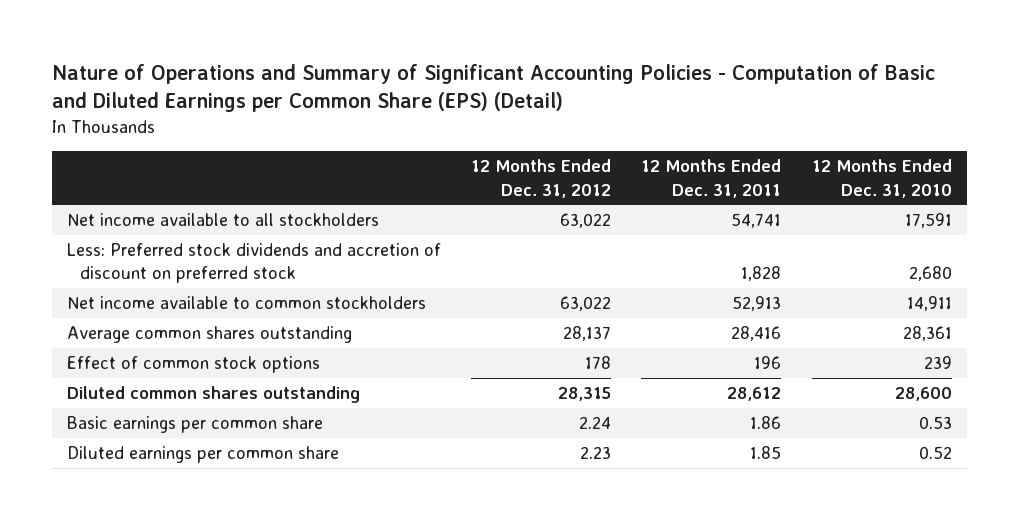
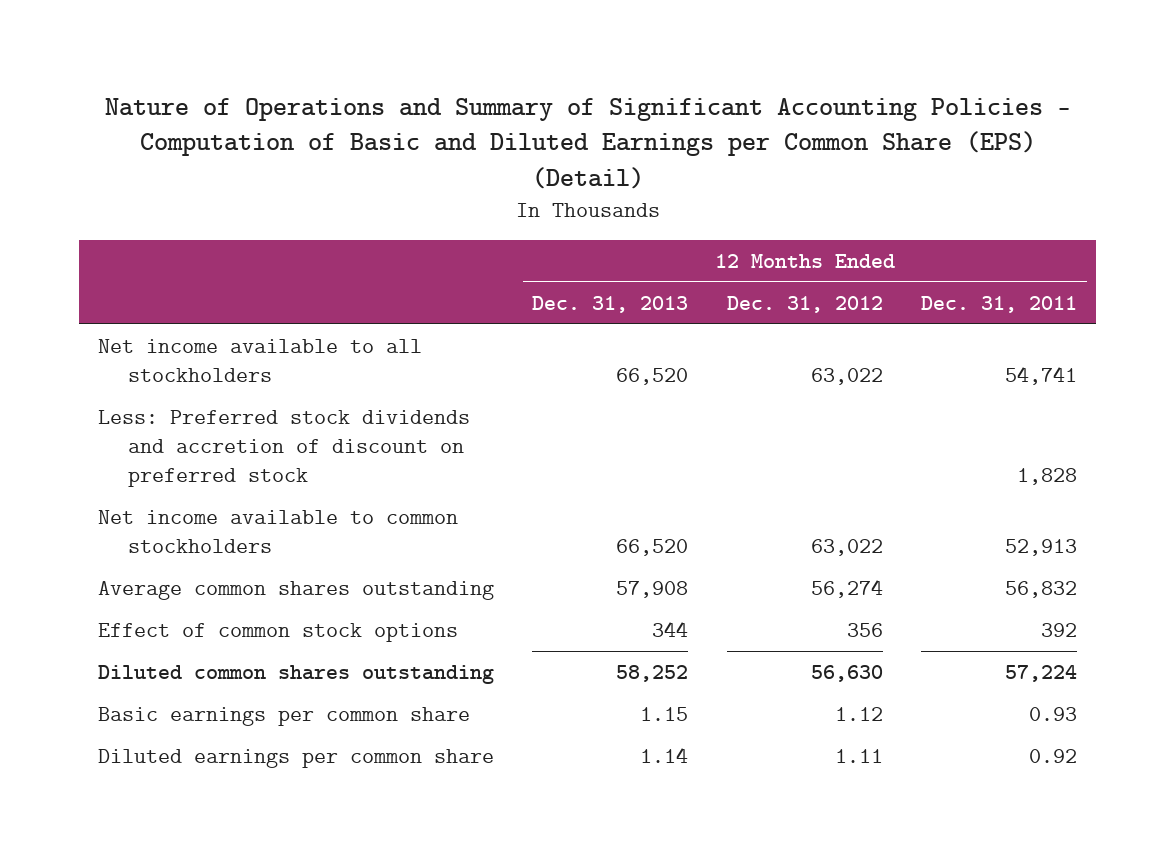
[811,159,952,198] 12 Months Ended Dec. 31, 2010 -> none
none -> [532,295,689,313] Dec. 31, 2013
[563,326,612,342] 28,137 -> [810,578,883,598] 56,274
[731,326,782,342] 28,416 -> [1005,580,1078,598] 56,832
[585,356,612,370] 178 -> [846,622,883,637] 356
[754,356,782,370] 196 -> [1041,622,1078,637] 392
[558,387,612,402] 28,315 -> [810,664,883,682] 56,630
[727,387,782,402] 28,612 -> [1005,664,1078,682] 57,224
[579,416,612,430] 2.24 -> [834,706,883,721] 1.12
[750,416,782,430] 1.86 -> [1029,706,1078,721] 0.93
[580,446,612,460] 2.23 -> [834,748,883,763] 1.11
[750,446,782,460] 1.85 -> [1029,748,1078,763] 0.92

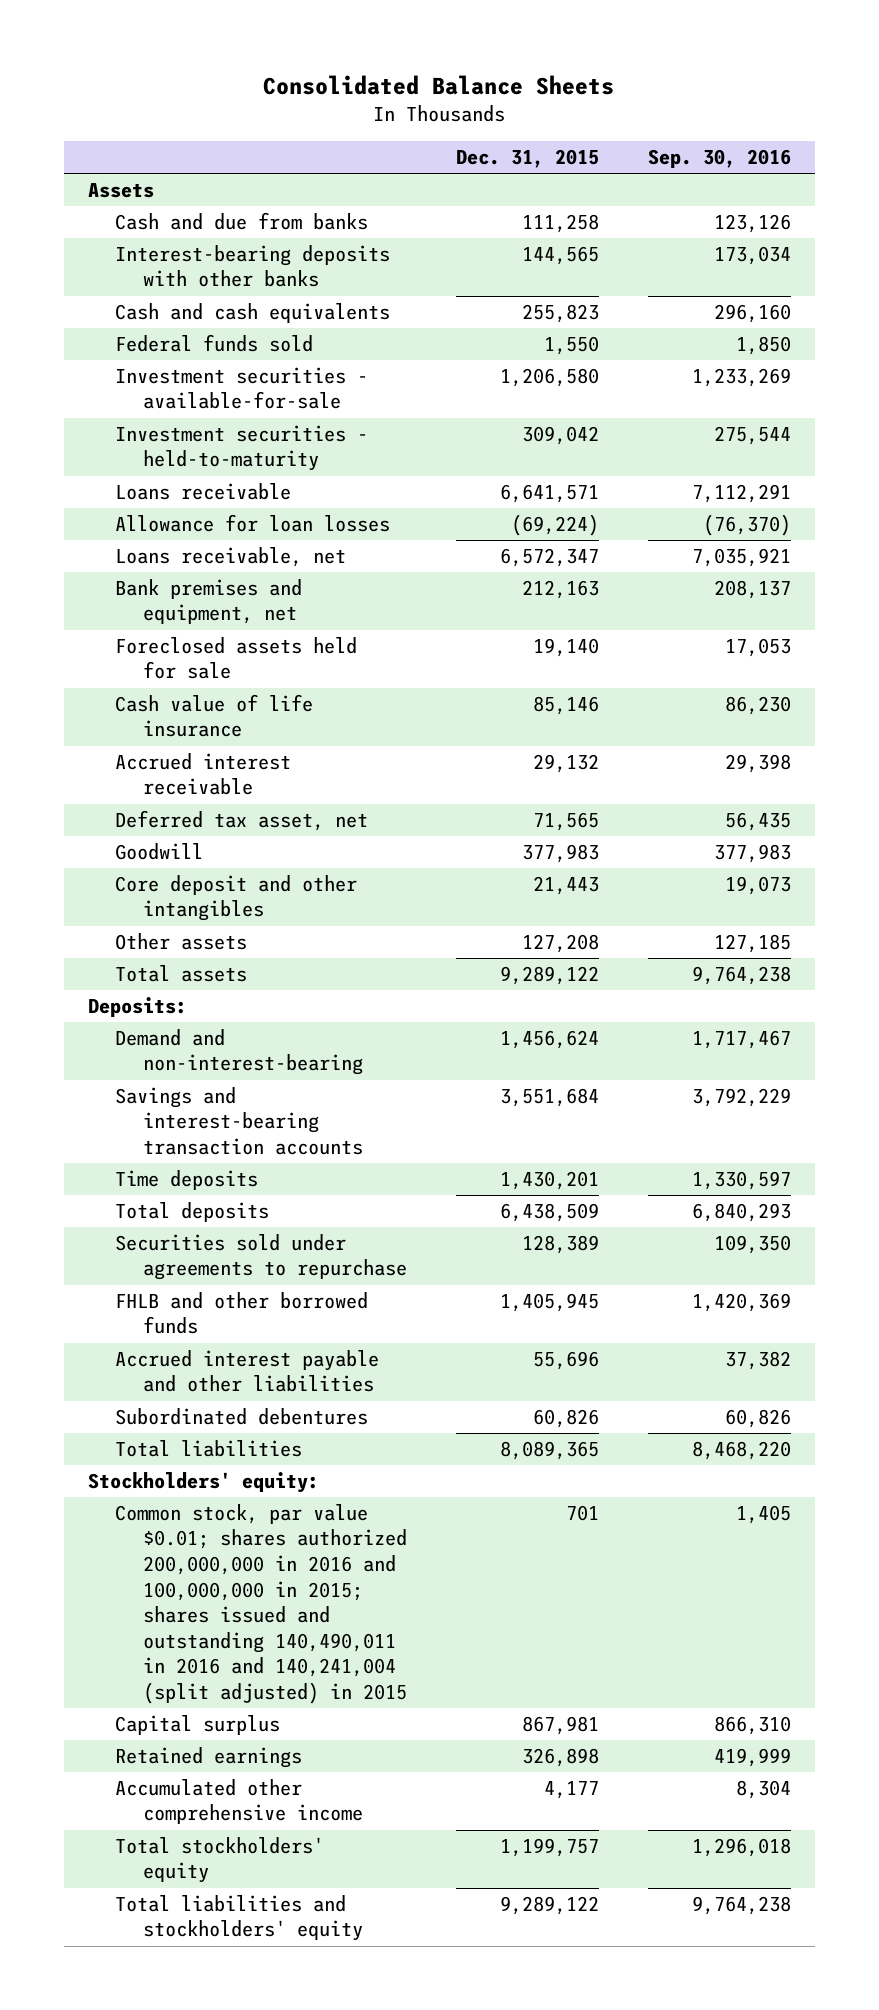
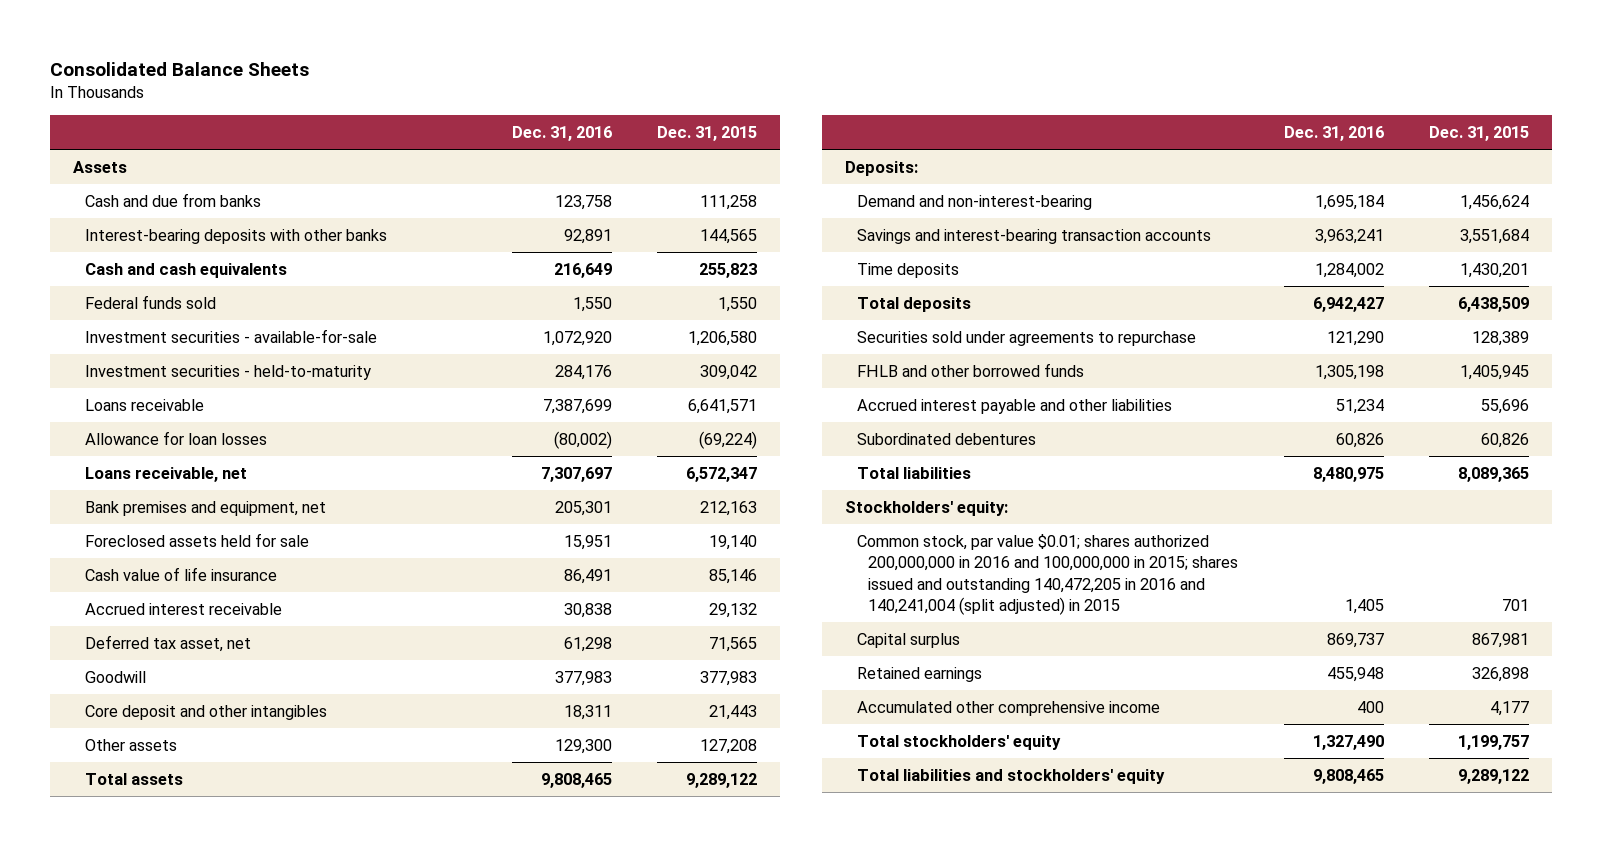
[647,149,791,169] Sep. 30, 2016 -> none
none -> [511,126,612,142] Dec. 31, 2016
[115,1503,407,1704] Common stock, par value $0.01; shares authorized 200,000,000 in 2016 and 100,000,000 in 2015; shares issued and outstanding 140,490,011 in 2016 and 140,241,004 (split adjusted) in 2015 -> [856,534,1239,615] Common stock, par value $0.01; shares authorized 200,000,000 in 2016 and 100,000,000 in 2015; shares issued and outstanding 140,472,205 in 2016 and 140,241,004 (split adjusted) in 2015

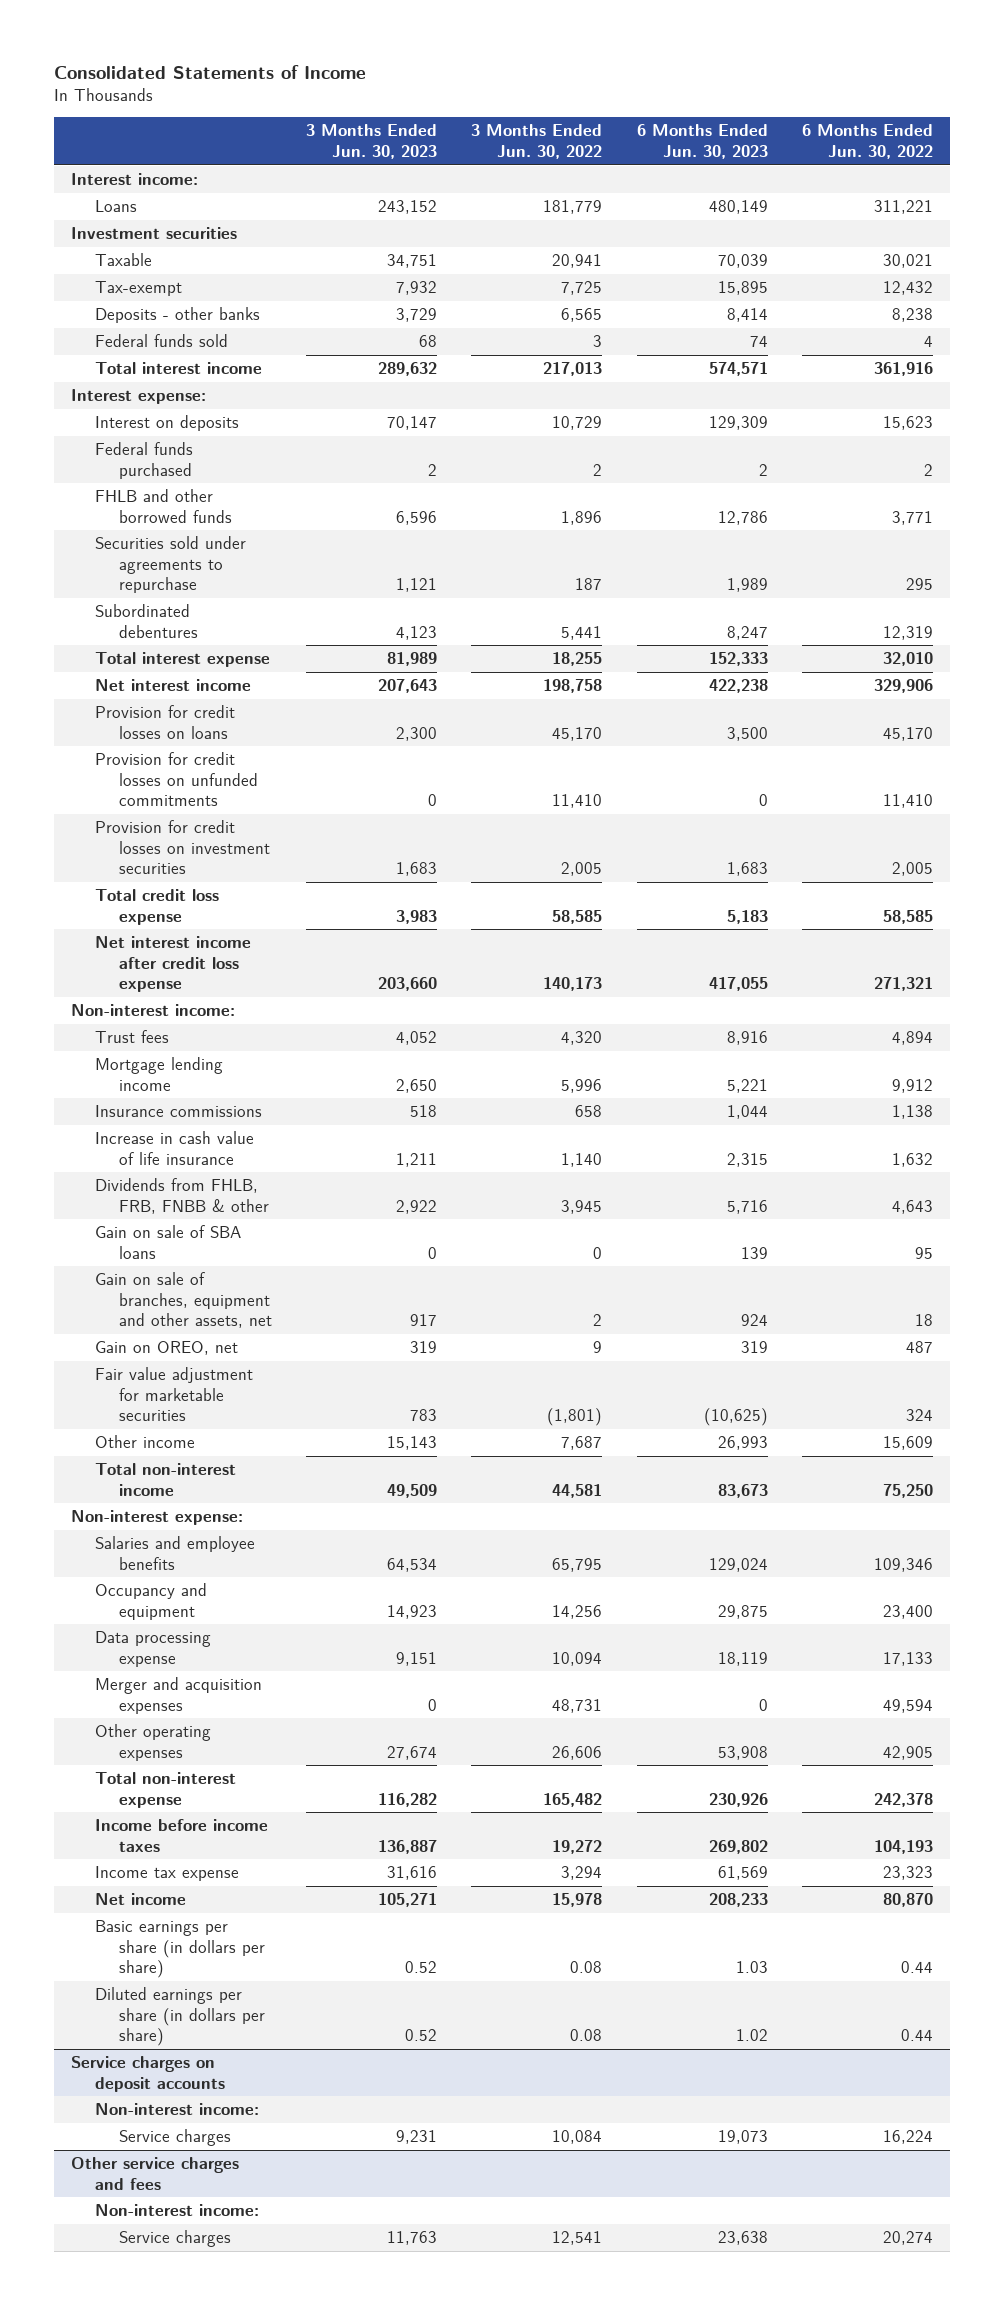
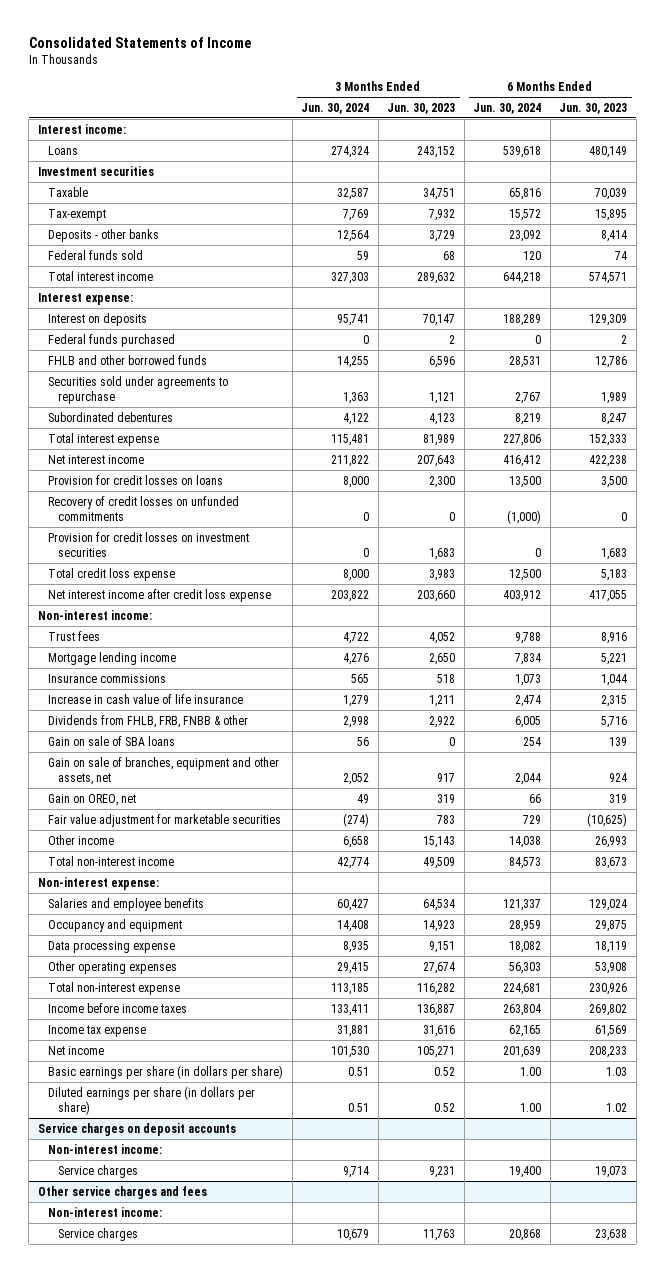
[471,124,603,159] 3 Months Ended Jun. 30, 2022 -> none
[801,124,933,159] 6 Months Ended Jun. 30, 2022 -> none
none -> [301,102,370,114] Jun. 30, 2024
none -> [473,102,542,114] Jun. 30, 2024
[94,752,258,807] Provision for credit losses on unfunded commitments -> [48,495,240,522] Recovery of credit losses on unfunded commitments
[94,1677,262,1714] Merger and acquisition expenses -> none

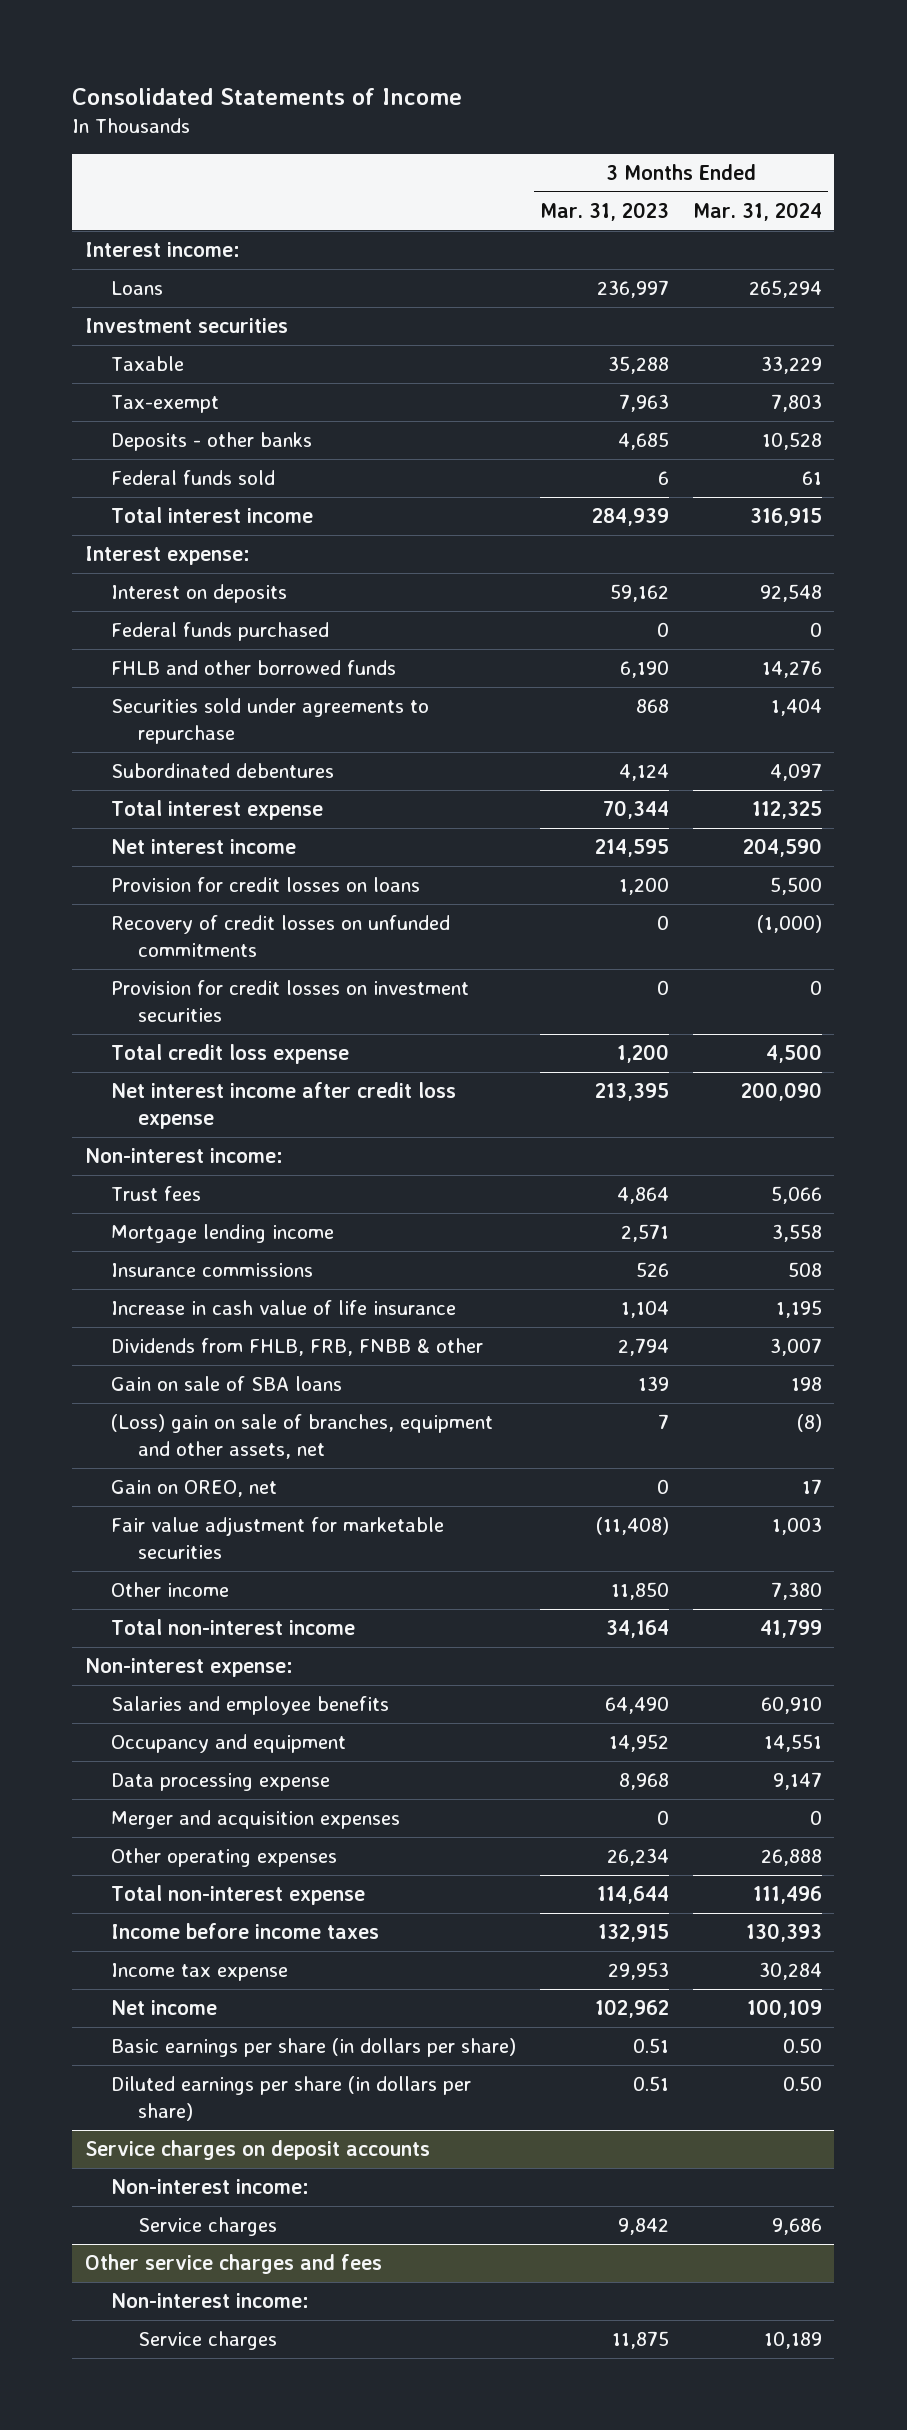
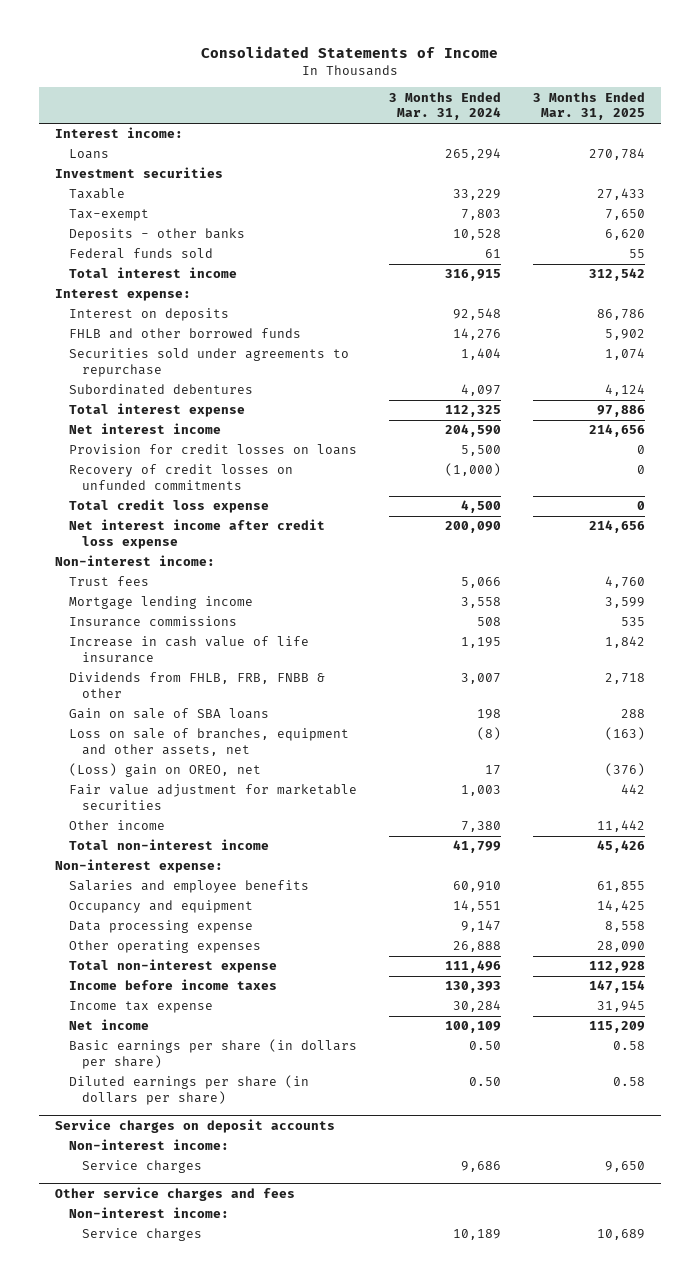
[540,201,670,221] Mar. 31, 2023 -> none
none -> [533,91,646,121] 3 Months Ended Mar. 31, 2025
[111,621,330,641] Federal funds purchased -> none
[111,979,470,1022] Provision for credit losses on investment securities -> none
[111,1413,494,1459] (Loss) gain on sale of branches, equipment and other assets, net -> [68,728,349,757] Loss on sale of branches, equipment and other assets, net
[111,1479,278,1497] Gain on OREO, net -> [68,763,261,778] (Loss) gain on OREO, net
[111,1809,401,1829] Merger and acquisition expenses -> none

